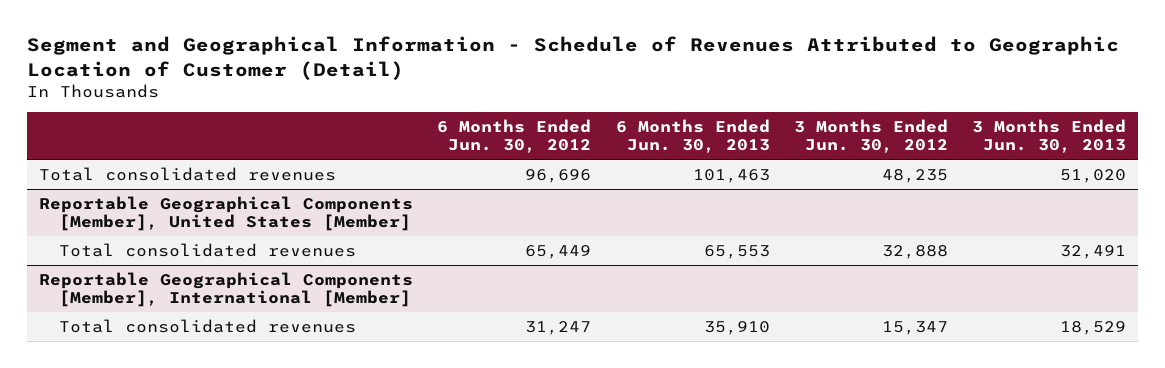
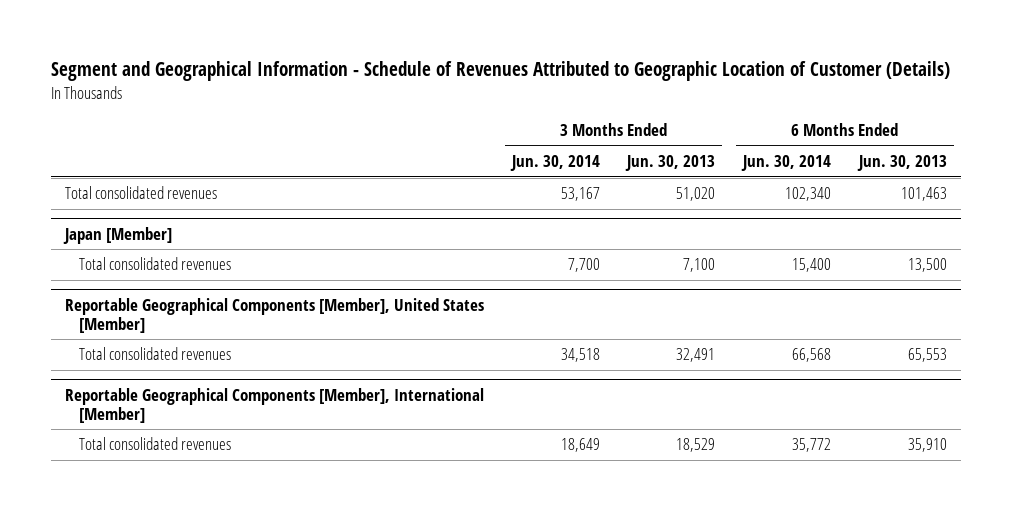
[27,36,1120,80] Segment and Geographical Information - Schedule of Revenues Attributed to Geographic Location of Customer (Detail) -> [50,61,950,82] Segment and Geographical Information - Schedule of Revenues Attributed to Geographic Location of Customer (Details)
[437,119,592,154] 6 Months Ended Jun. 30, 2012 -> none
[793,119,948,154] 3 Months Ended Jun. 30, 2012 -> none
none -> [509,155,600,172] Jun. 30, 2014
none -> [741,155,832,172] Jun. 30, 2014
none -> [62,226,172,244] Japan [Member]
none -> [79,257,232,271] Total consolidated revenues

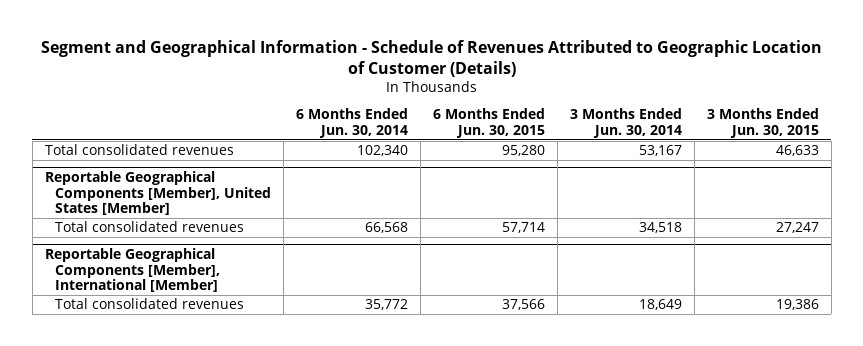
[625,155,716,172] Jun. 30, 2013 -> none
[857,155,948,172] Jun. 30, 2013 -> none
none -> [432,108,545,138] 6 Months Ended Jun. 30, 2015
none -> [706,108,819,138] 3 Months Ended Jun. 30, 2015
[62,226,172,244] Japan [Member] -> none
[79,257,232,271] Total consolidated revenues -> none

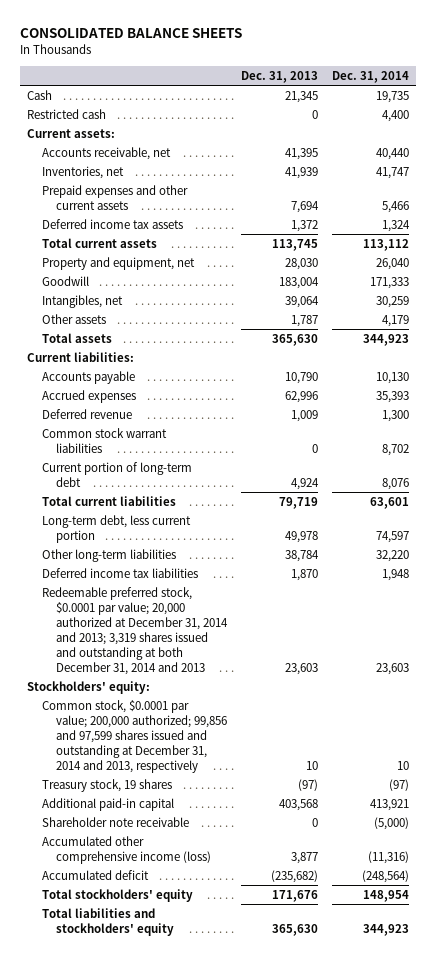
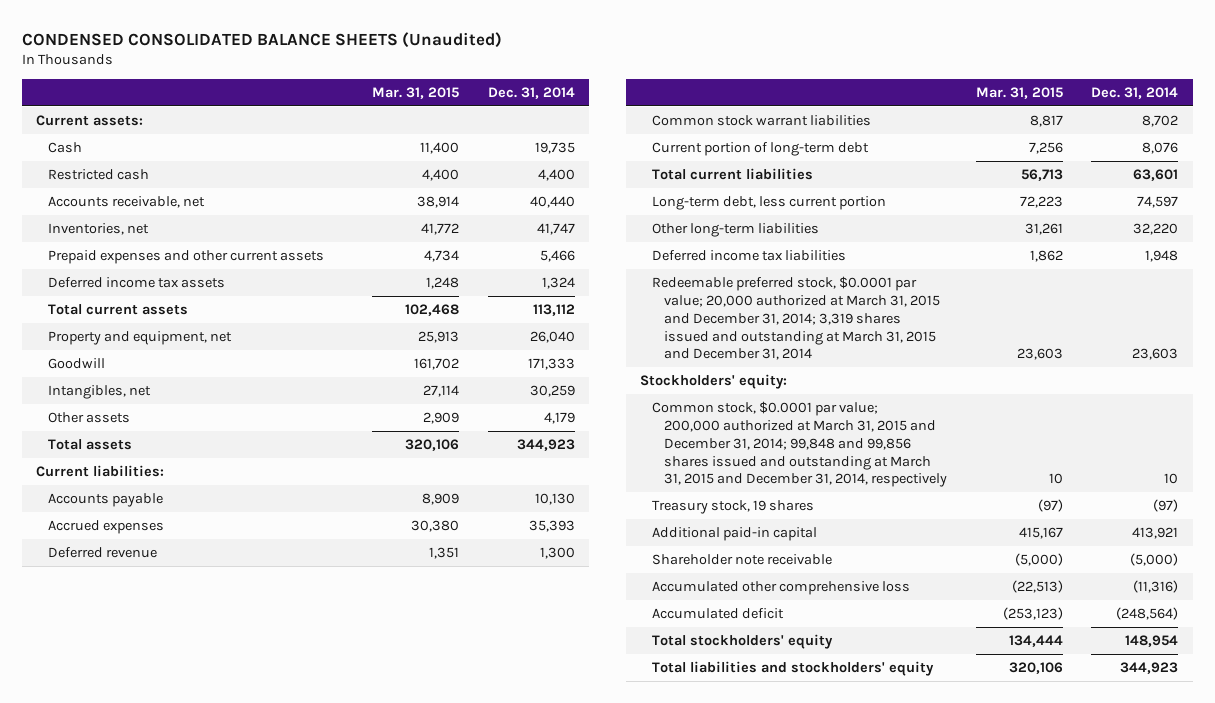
[20,28,243,39] CONSOLIDATED BALANCE SHEETS -> [21,31,502,48] CONDENSED CONSOLIDATED BALANCE SHEETS (Unaudited)
[240,70,318,83] Dec. 31, 2013 -> none
none -> [371,86,459,99] Mar. 31, 2015
[27,128,116,138] Current assets: -> [36,115,144,127] Current assets:
[41,586,228,675] Redeemable preferred stock, $0.0001 par value; 20,000 authorized at December 31, 2014 and 2013; 3,319 shares issued and outstanding at both December 31, 2014 and 2013 -> [651,276,940,361] Redeemable preferred stock, $0.0001 par value; 20,000 authorized at March 31, 2015 and December 31, 2014; 3,319 shares issued and outstanding at March 31, 2015 and December 31, 2014
[41,699,227,773] Common stock, $0.0001 par value; 200,000 authorized; 99,856 and 97,599 shares issued and outstanding at December 31, 2014 and 2013, respectively -> [651,401,947,488] Common stock, $0.0001 par value; 200,000 authorized at March 31, 2015 and December 31, 2014; 99,848 and 99,856 shares issued and outstanding at March 31, 2015 and December 31, 2014, respectively
[41,835,211,864] Accumulated other comprehensive income (loss) -> [651,581,910,596] Accumulated other comprehensive loss

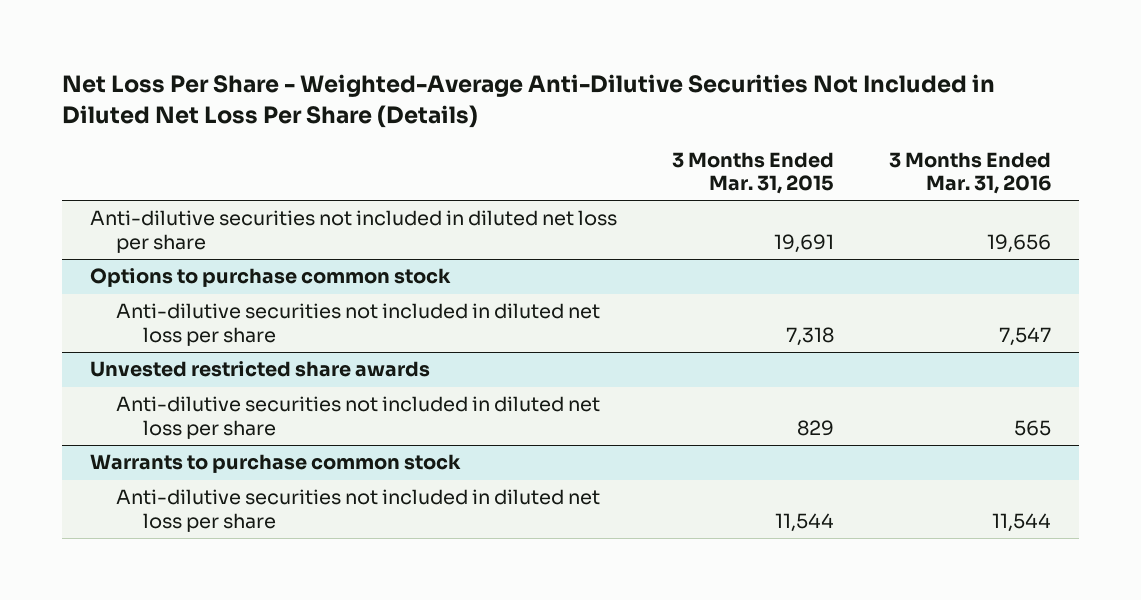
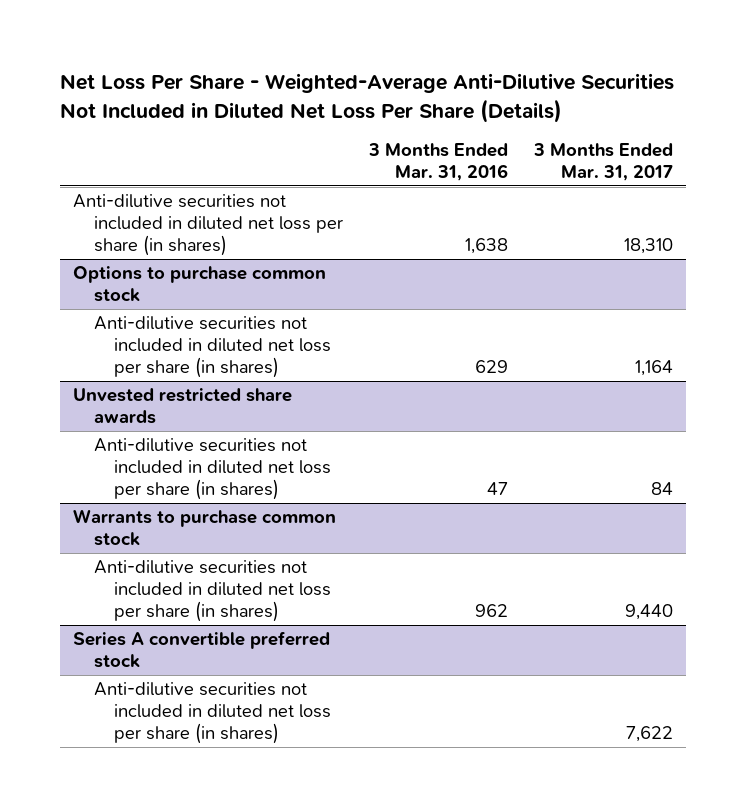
[671,152,834,195] 3 Months Ended Mar. 31, 2015 -> none
none -> [532,143,673,182] 3 Months Ended Mar. 31, 2017
[89,210,617,253] Anti-dilutive securities not included in diluted net loss per share -> [73,194,343,256] Anti-dilutive securities not included in diluted net loss per share (in shares)
[987,233,1052,253] 19,656 -> [464,237,508,254] 1,638
[116,303,601,346] Anti-dilutive securities not included in diluted net loss per share -> [93,316,332,378] Anti-dilutive securities not included in diluted net loss per share (in shares)
[999,326,1052,346] 7,547 -> [474,359,508,373] 629
[116,396,601,439] Anti-dilutive securities not included in diluted net loss per share -> [93,438,332,500] Anti-dilutive securities not included in diluted net loss per share (in shares)
[1014,419,1052,436] 565 -> [486,481,508,495] 47
[116,489,601,532] Anti-dilutive securities not included in diluted net loss per share -> [93,560,332,622] Anti-dilutive securities not included in diluted net loss per share (in shares)
[992,512,1052,532] 11,544 -> [474,603,508,617] 962
none -> [73,631,331,669] Series A convertible preferred stock
none -> [93,682,332,744] Anti-dilutive securities not included in diluted net loss per share (in shares)

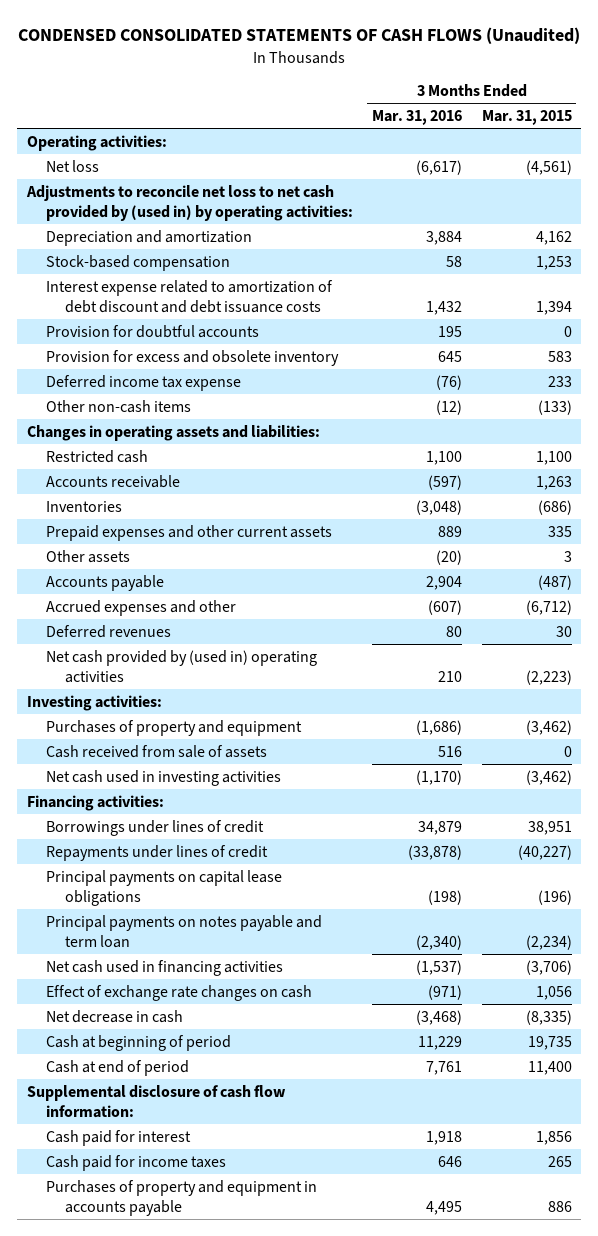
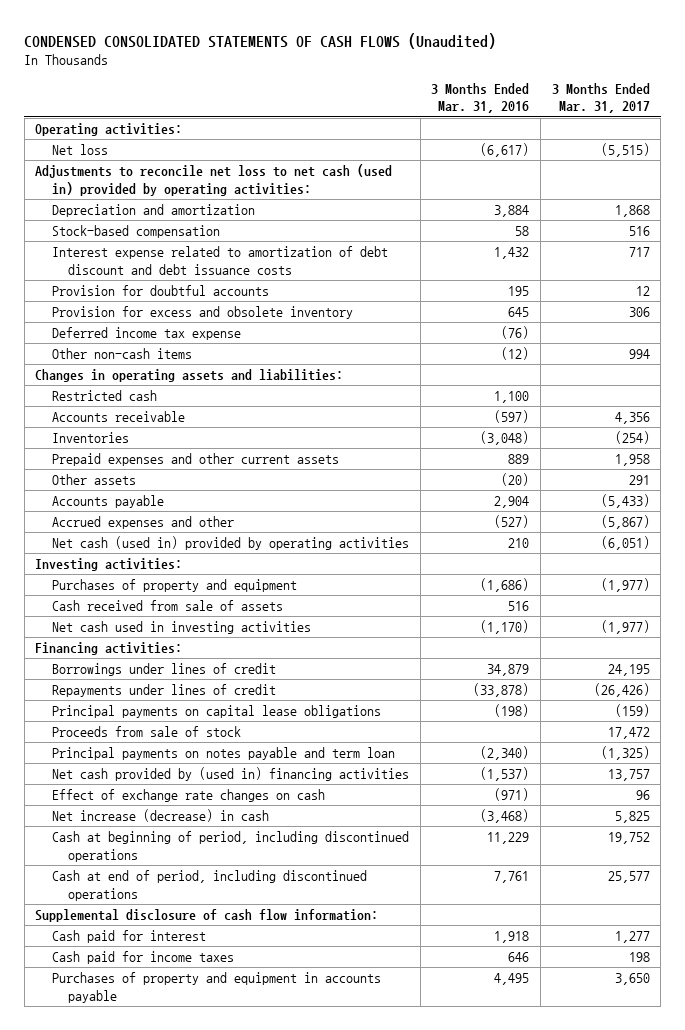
[481,109,572,125] Mar. 31, 2015 -> none
none -> [551,82,650,114] 3 Months Ended Mar. 31, 2017
[25,184,353,221] Adjustments to reconcile net loss to net cash provided by (used in) by operating activities: -> [35,164,393,196] Adjustments to reconcile net loss to net cash (used in) provided by operating activities:
[45,624,171,638] Deferred revenues -> none
[428,599,463,615] (607) -> [494,515,530,529] (527)
[45,649,317,683] Net cash provided by (used in) operating activities -> [51,536,409,551] Net cash (used in) provided by operating activities
none -> [51,726,241,738] Proceeds from sale of stock
[45,959,283,976] Net cash used in financing activities -> [51,767,409,782] Net cash provided by (used in) financing activities
[45,1009,183,1023] Net decrease in cash -> [51,809,269,823] Net increase (decrease) in cash
[45,1034,231,1051] Cash at beginning of period -> [51,831,409,862] Cash at beginning of period, including discontinued operations
[45,1059,189,1076] Cash at end of period -> [51,870,367,901] Cash at end of period, including discontinued operations

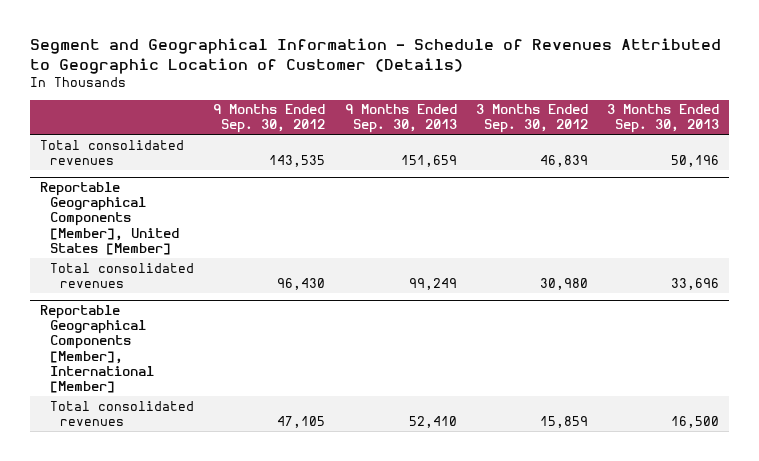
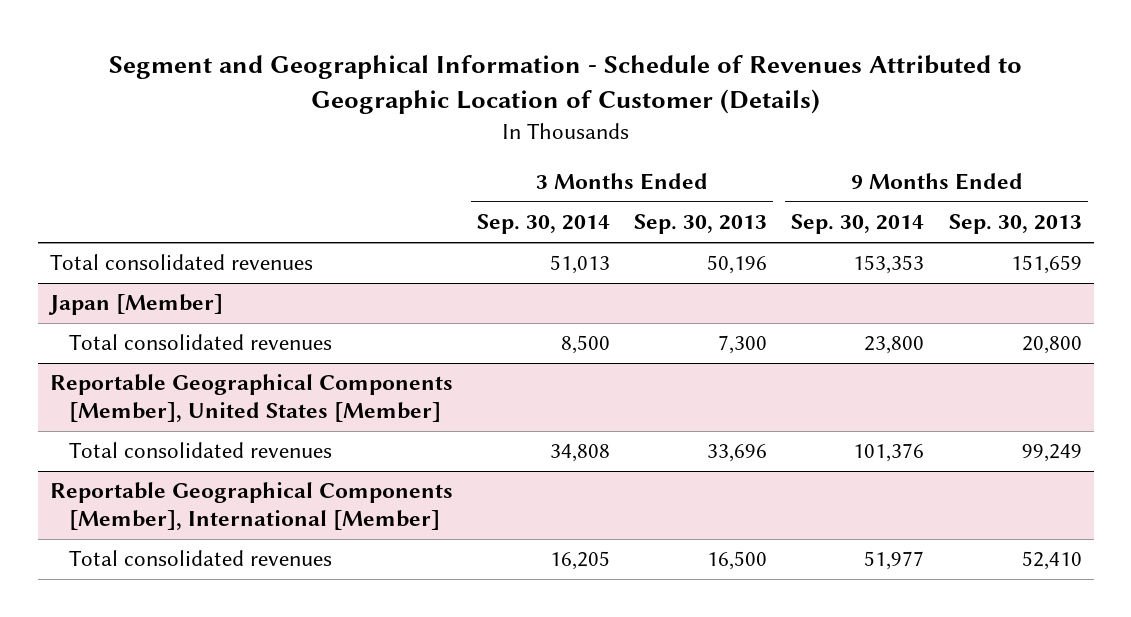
[213,104,326,134] 9 Months Ended Sep. 30, 2012 -> none
[475,104,588,134] 3 Months Ended Sep. 30, 2012 -> none
none -> [476,214,610,235] Sep. 30, 2014
none -> [791,214,925,235] Sep. 30, 2014
none -> [47,294,223,316] Japan [Member]
none -> [69,334,333,351] Total consolidated revenues

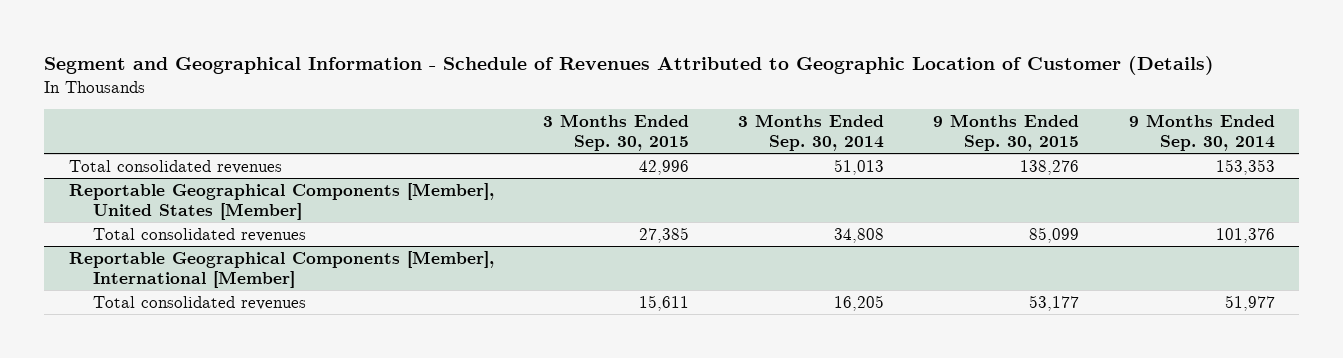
[634,214,768,235] Sep. 30, 2013 -> none
[948,214,1082,235] Sep. 30, 2013 -> none
none -> [542,114,689,152] 3 Months Ended Sep. 30, 2015
none -> [933,114,1080,152] 9 Months Ended Sep. 30, 2015
[47,294,223,316] Japan [Member] -> none
[69,334,333,351] Total consolidated revenues -> none

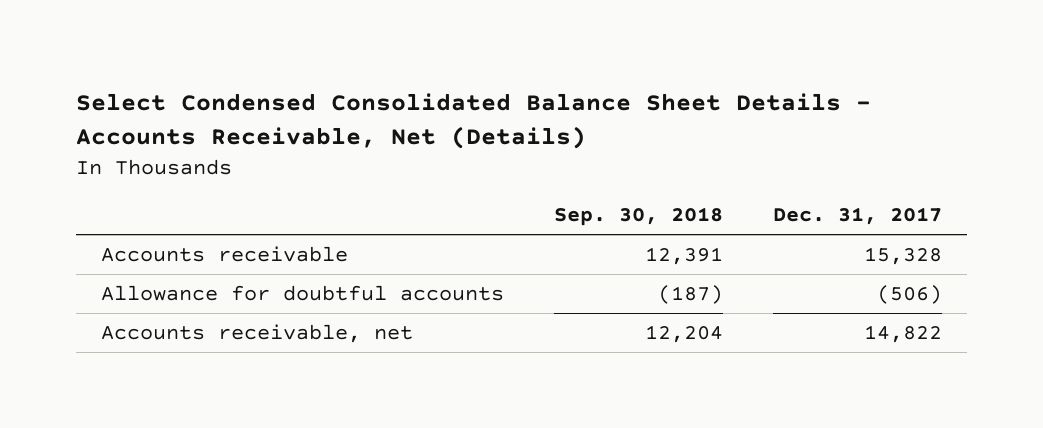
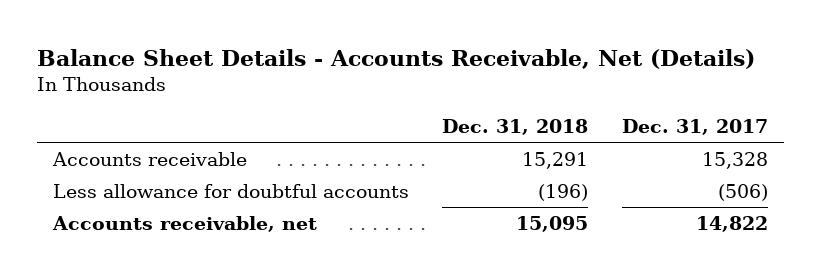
[75,92,871,149] Select Condensed Consolidated Balance Sheet Details - Accounts Receivable, Net (Details) -> [36,48,755,69] Balance Sheet Details - Accounts Receivable, Net (Details)
[554,207,724,227] Sep. 30, 2018 -> none
none -> [442,118,589,135] Dec. 31, 2018
[100,284,504,301] Allowance for doubtful accounts -> [53,183,410,198] Less allowance for doubtful accounts

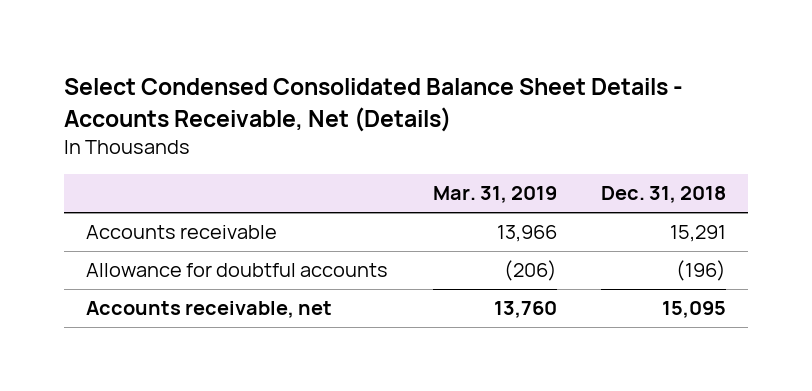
[36,48,755,69] Balance Sheet Details - Accounts Receivable, Net (Details) -> [64,78,684,132] Select Condensed Consolidated Balance Sheet Details - Accounts Receivable, Net (Details)
[621,118,768,135] Dec. 31, 2017 -> none
none -> [432,186,557,204] Mar. 31, 2019
[53,183,410,198] Less allowance for doubtful accounts -> [86,263,389,278] Allowance for doubtful accounts

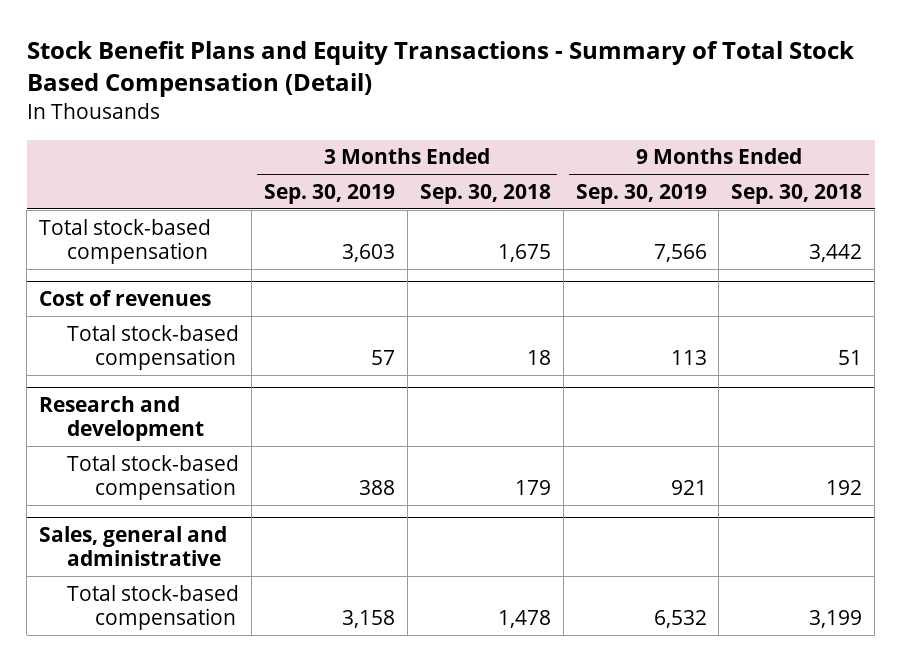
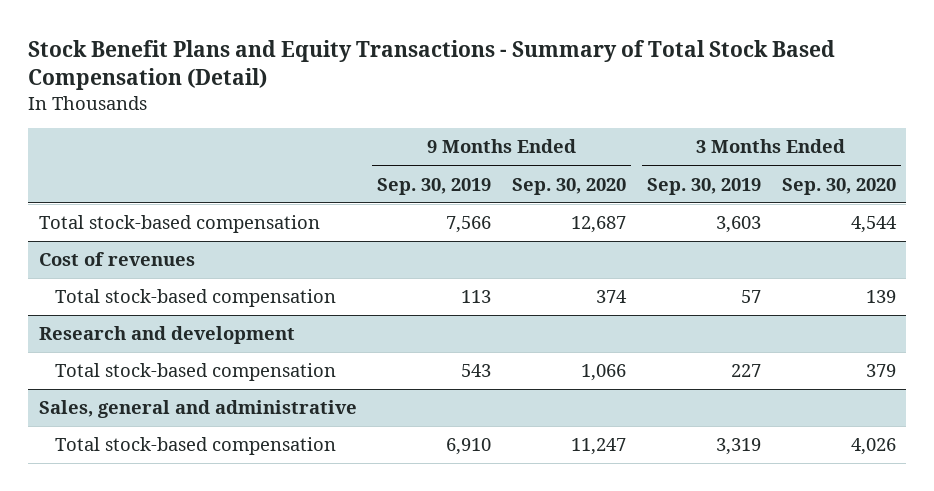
[419,183,551,204] Sep. 30, 2018 -> none
[731,183,863,204] Sep. 30, 2018 -> none
none -> [512,177,627,195] Sep. 30, 2020
none -> [781,177,896,195] Sep. 30, 2020
[358,480,395,496] 388 -> [730,364,761,378] 227
[670,480,707,496] 921 -> [461,364,492,378] 543
[341,610,395,629] 3,158 -> [715,438,761,456] 3,319
[653,610,707,629] 6,532 -> [446,438,492,456] 6,910

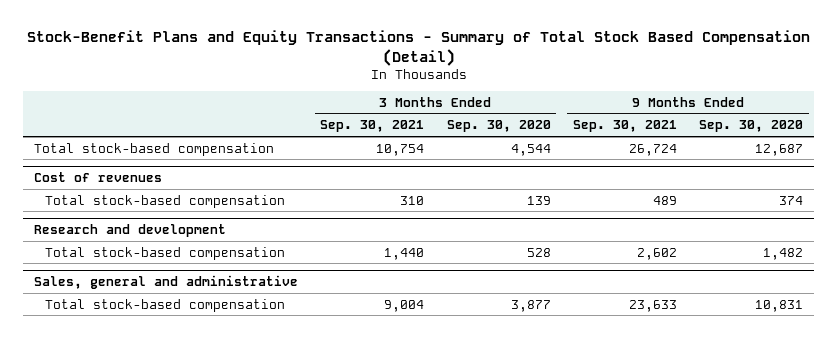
[28,39,836,91] Stock Benefit Plans and Equity Transactions - Summary of Total Stock Based Compensation (Detail) -> [26,30,810,66] Stock-Benefit Plans and Equity Transactions - Summary of Total Stock Based Compensation (Detail)
[377,177,492,195] Sep. 30, 2019 -> none
[646,177,761,195] Sep. 30, 2019 -> none
none -> [320,120,425,133] Sep. 30, 2021
none -> [572,120,677,133] Sep. 30, 2021
[581,364,627,382] 1,066 -> [763,247,804,260] 1,482
[865,364,896,378] 379 -> [526,247,551,257] 528
[571,438,627,456] 11,247 -> [755,299,804,312] 10,831
[850,438,896,456] 4,026 -> [510,299,551,312] 3,877

